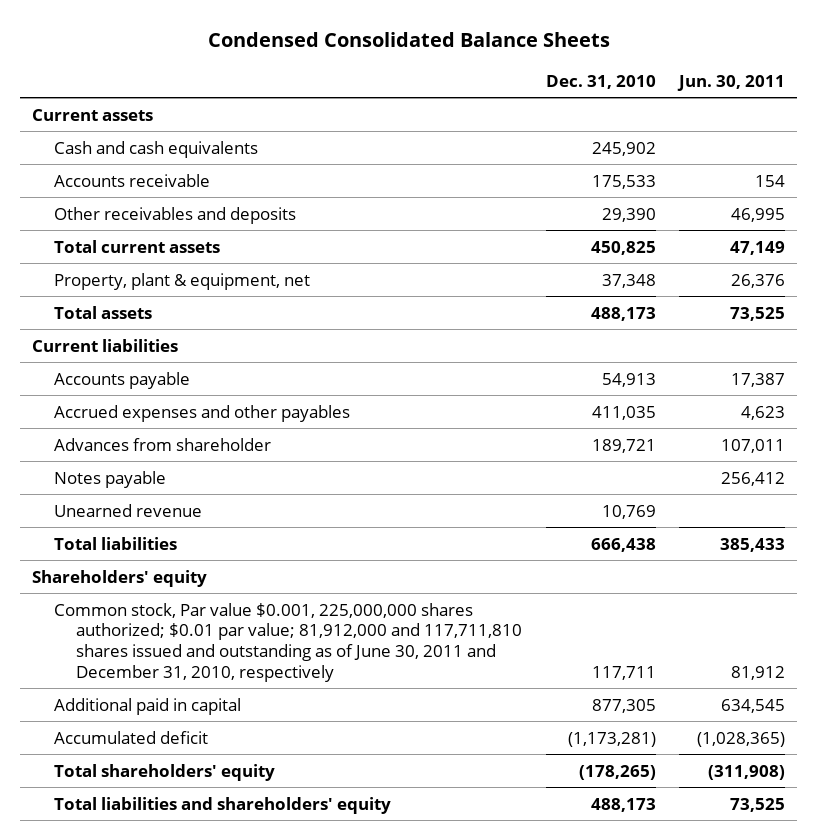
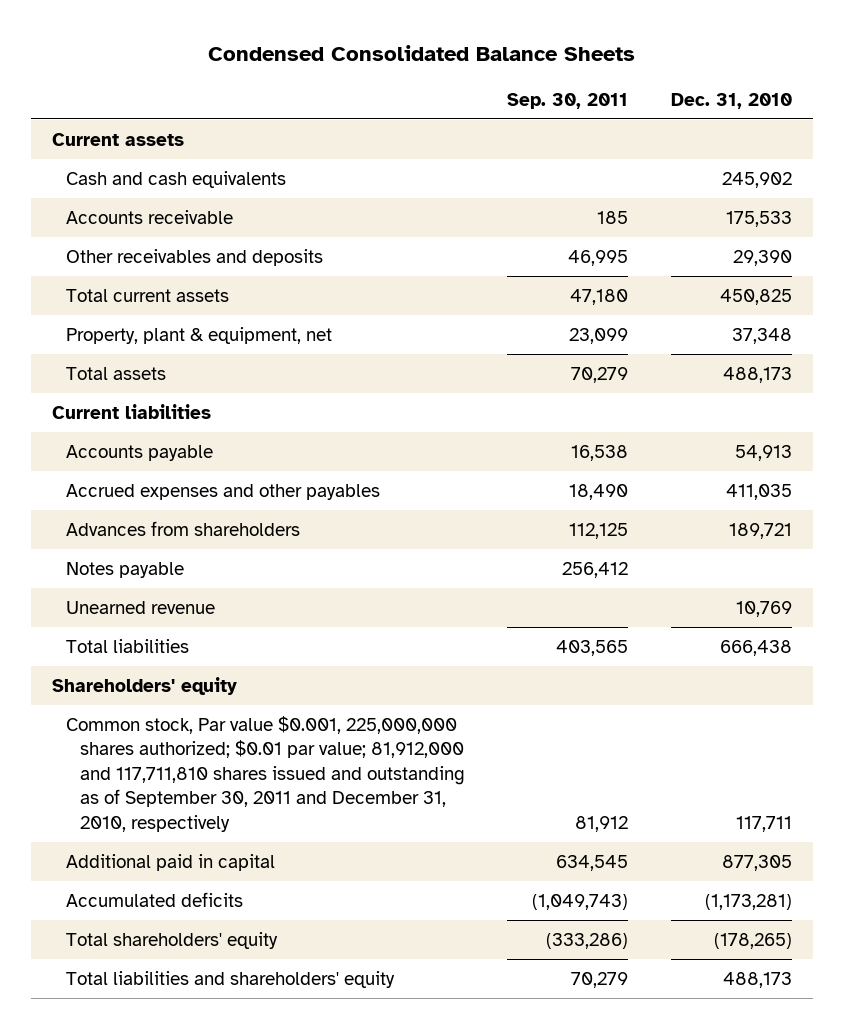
[677,74,786,91] Jun. 30, 2011 -> none
none -> [507,92,629,109] Sep. 30, 2011
[54,437,272,451] Advances from shareholder -> [66,521,301,537] Advances from shareholders
[54,602,523,682] Common stock, Par value $0.001, 225,000,000 shares authorized; $0.01 par value; 81,912,000 and 117,711,810 shares issued and outstanding as of June 30, 2011 and December 31, 2010, respectively -> [66,716,466,832] Common stock, Par value $0.001, 225,000,000 shares authorized; $0.01 par value; 81,912,000 and 117,711,810 shares issued and outstanding as of September 30, 2011 and December 31, 2010, respectively
[54,730,209,744] Accumulated deficit -> [66,892,244,908] Accumulated deficits

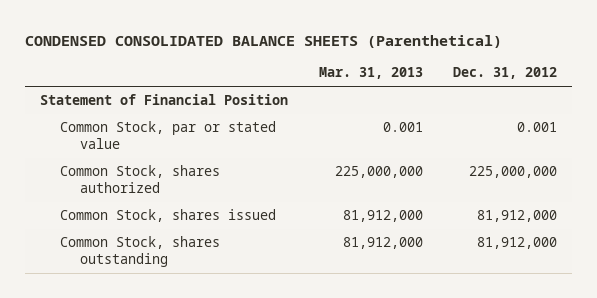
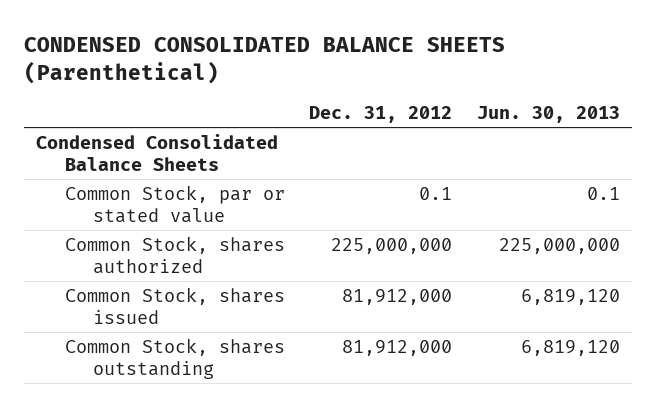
[318,67,423,80] Mar. 31, 2013 -> none
none -> [476,105,620,123] Jun. 30, 2013
[40,94,289,106] Statement of Financial Position -> none
none -> [36,134,279,171] Condensed Consolidated Balance Sheets
[516,122,557,133] 0.001 -> [419,187,453,201] 0.1

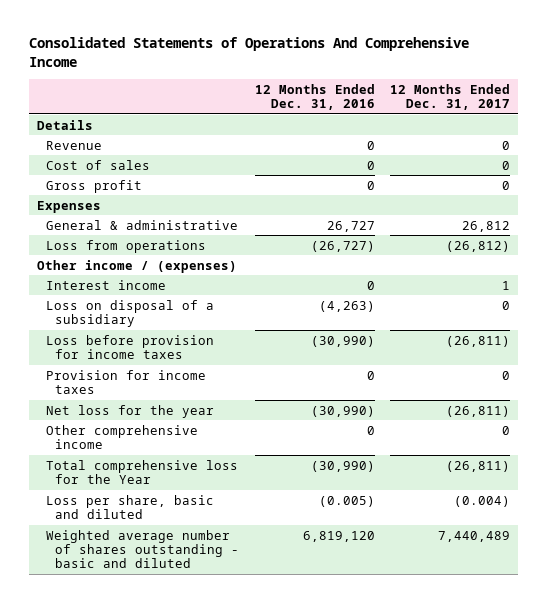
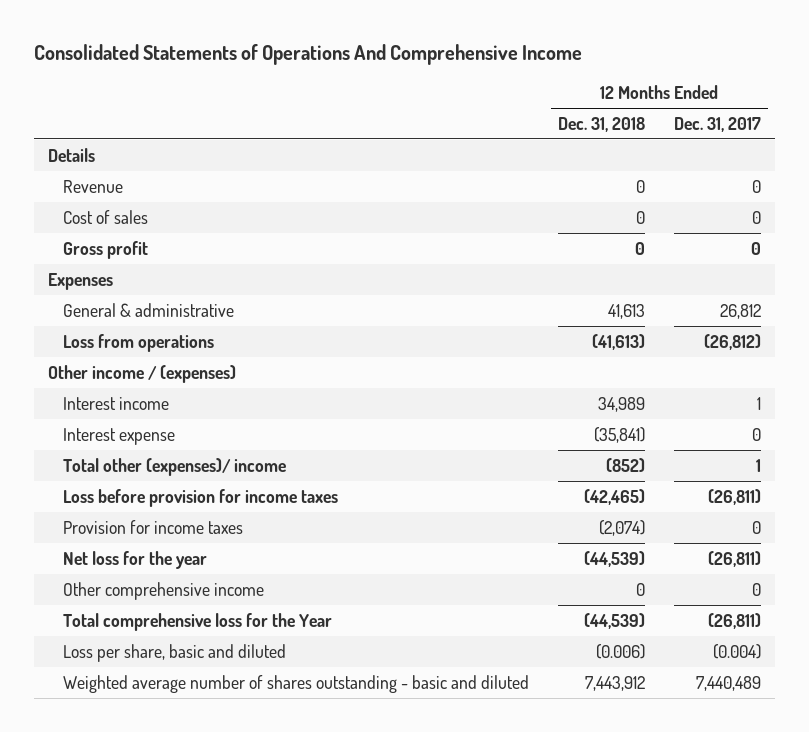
[254,83,375,110] 12 Months Ended Dec. 31, 2016 -> none
none -> [557,116,645,132] Dec. 31, 2018
[46,299,215,327] Loss on disposal of a subsidiary -> none
none -> [62,427,175,445] Interest expense
none -> [62,457,286,476] Total other (expenses)/ income

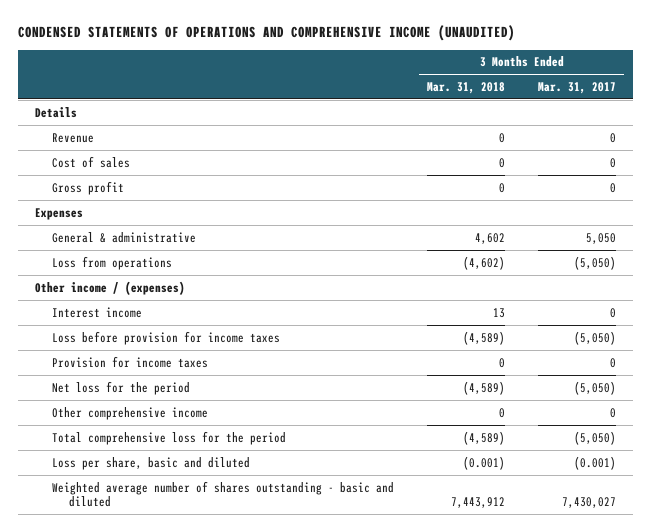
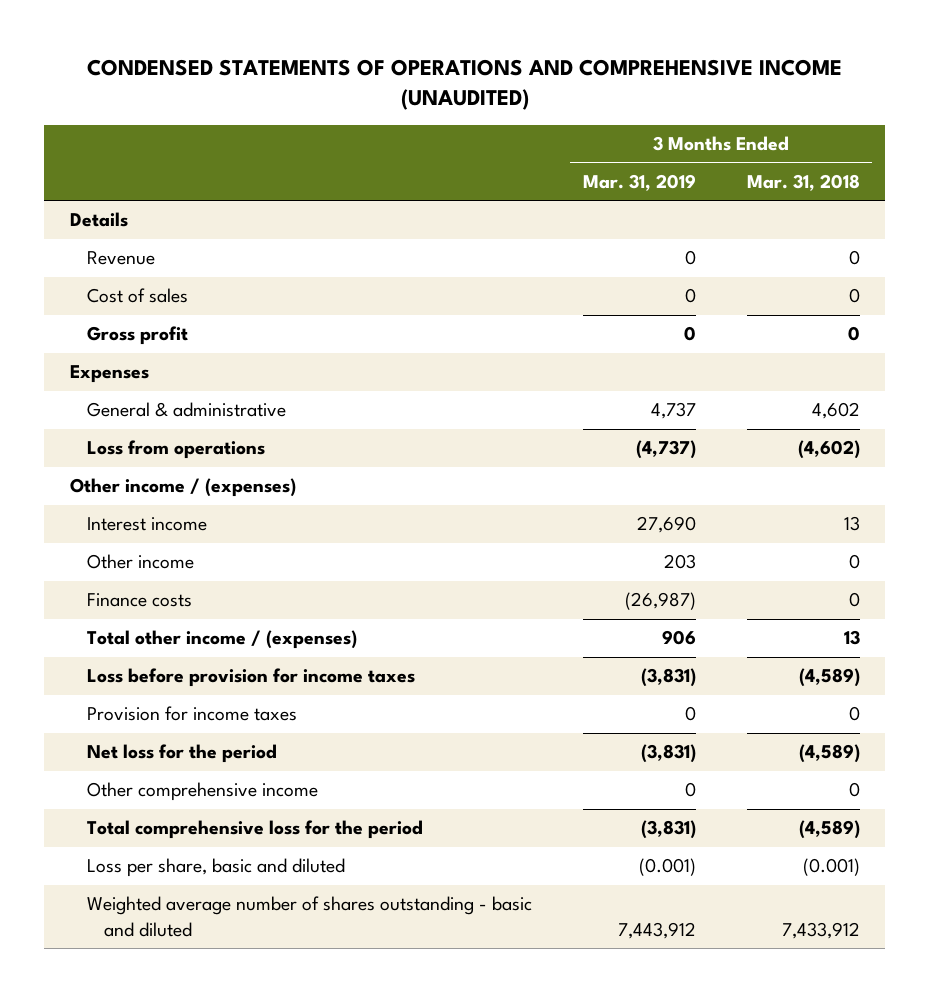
[538,82,617,95] Mar. 31, 2017 -> none
none -> [582,173,696,191] Mar. 31, 2019
none -> [86,554,194,570] Other income
none -> [86,593,192,608] Finance costs
none -> [86,630,357,650] Total other income / (expenses)
[451,497,506,509] 7,443,912 -> [781,921,860,939] 7,433,912

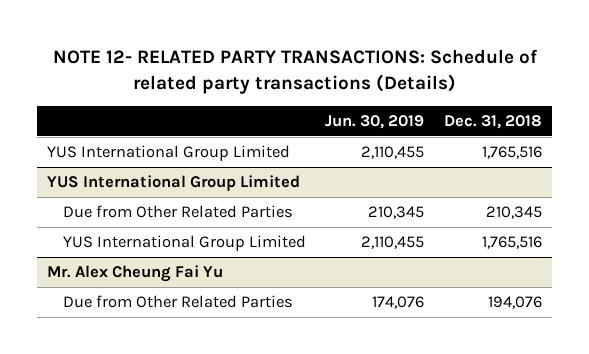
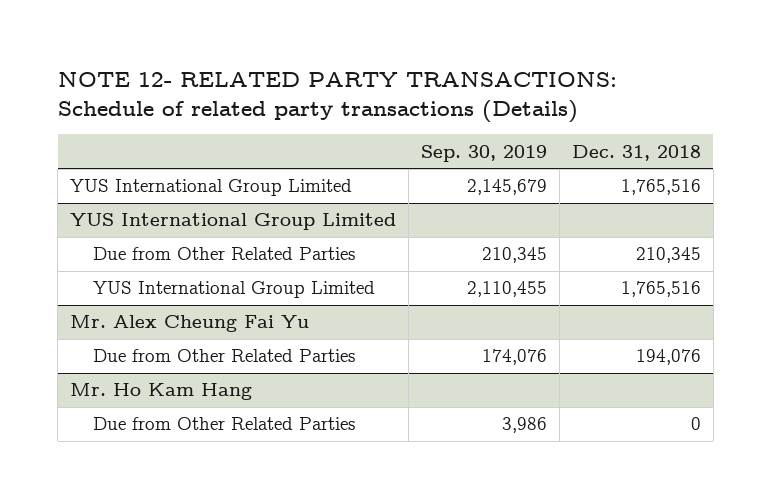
[325,114,425,129] Jun. 30, 2019 -> none
none -> [421,144,548,162] Sep. 30, 2019
none -> [70,383,253,401] Mr. Ho Kam Hang
none -> [93,417,356,431] Due from Other Related Parties

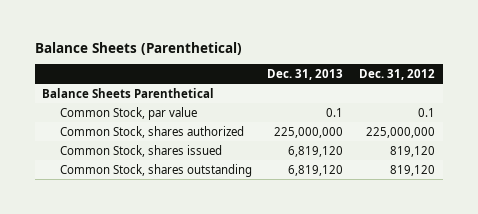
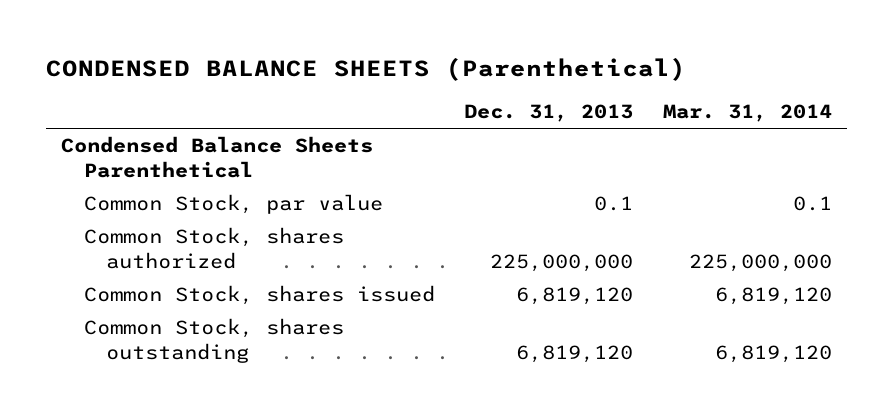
[34,41,242,55] Balance Sheets (Parenthetical) -> [45,56,686,81] CONDENSED BALANCE SHEETS (Parenthetical)
[359,68,436,80] Dec. 31, 2012 -> none
none -> [663,104,833,123] Mar. 31, 2014
[42,87,215,98] Balance Sheets Parenthetical -> [60,136,373,178] Condensed Balance Sheets Parenthetical

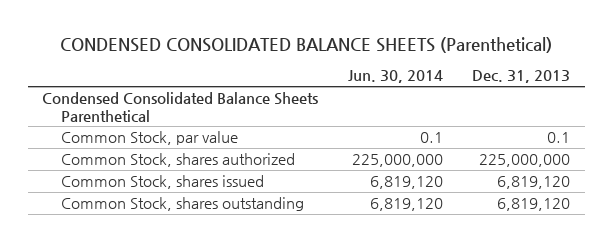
[45,56,686,81] CONDENSED BALANCE SHEETS (Parenthetical) -> [60,36,553,53] CONDENSED CONSOLIDATED BALANCE SHEETS (Parenthetical)
[663,104,833,123] Mar. 31, 2014 -> none
none -> [347,70,443,84] Jun. 30, 2014
[60,136,373,178] Condensed Balance Sheets Parenthetical -> [42,91,319,122] Condensed Consolidated Balance Sheets Parenthetical

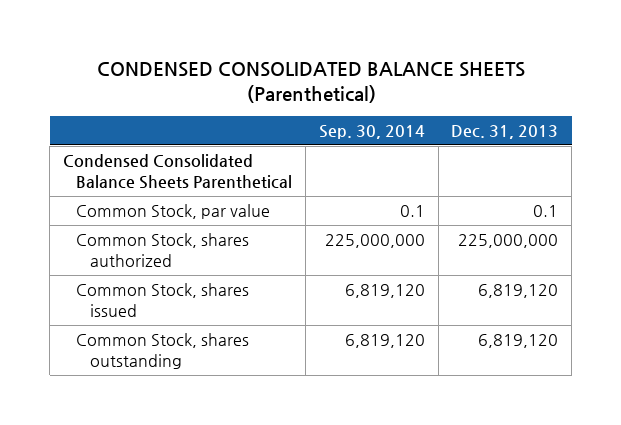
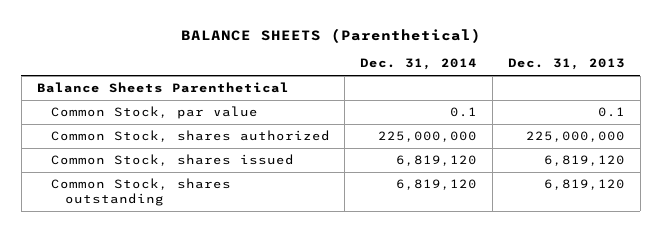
[96,61,525,104] CONDENSED CONSOLIDATED BALANCE SHEETS (Parenthetical) -> [180,27,481,43] BALANCE SHEETS (Parenthetical)
[318,125,425,140] Sep. 30, 2014 -> none
none -> [360,58,478,71] Dec. 31, 2014
[62,154,293,190] Condensed Consolidated Balance Sheets Parenthetical -> [36,81,289,93] Balance Sheets Parenthetical

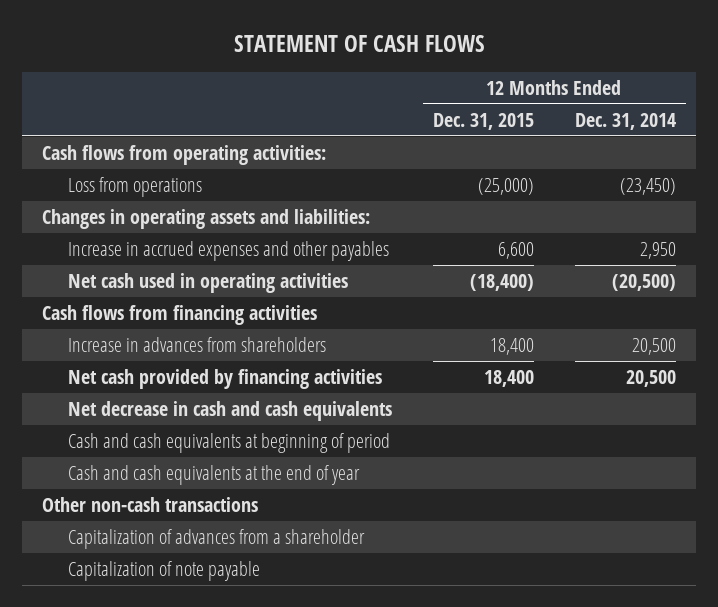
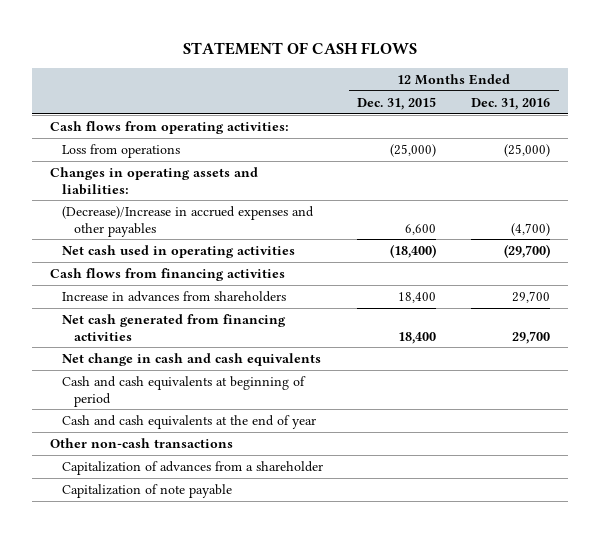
[574,112,676,130] Dec. 31, 2014 -> none
none -> [471,97,551,110] Dec. 31, 2016
[67,240,389,261] Increase in accrued expenses and other payables -> [61,205,314,237] (Decrease)/Increase in accrued expenses and other payables
[67,368,382,389] Net cash provided by financing activities -> [61,313,286,341] Net cash generated from financing activities
[67,400,392,421] Net decrease in cash and cash equivalents -> [61,352,321,366] Net change in cash and cash equivalents

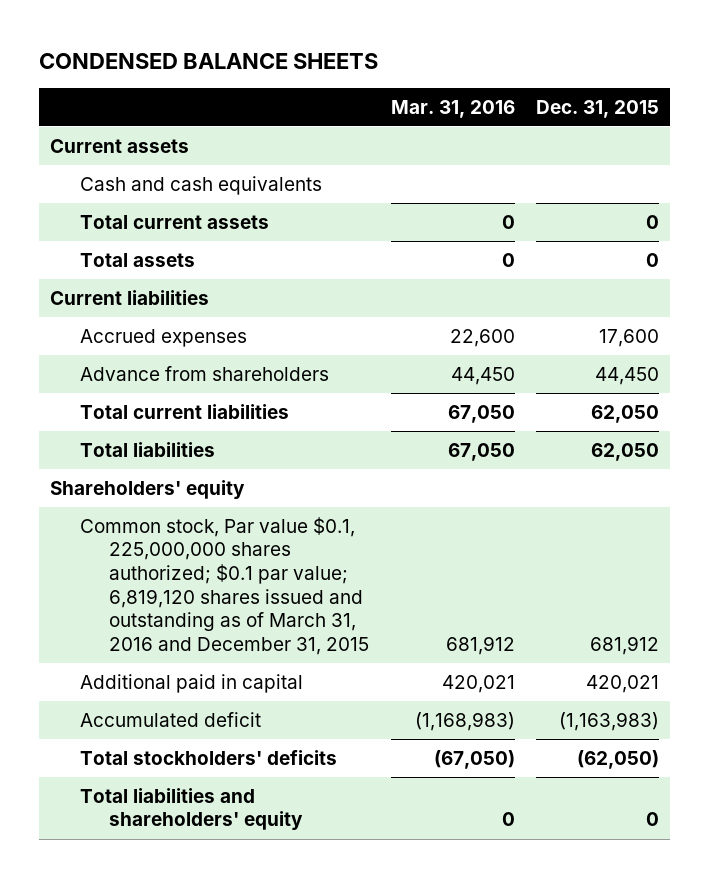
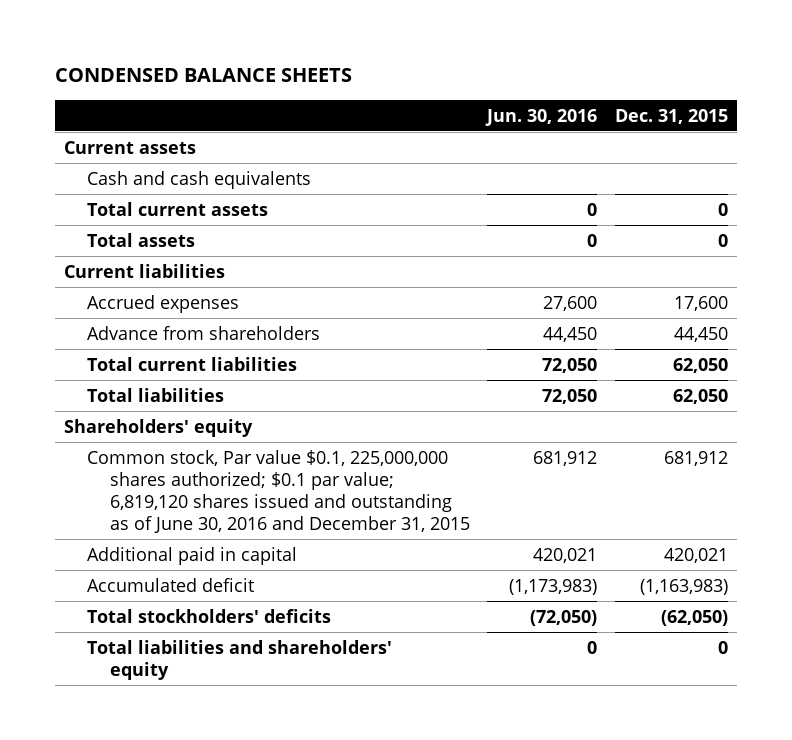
[390,99,515,118] Mar. 31, 2016 -> none
none -> [485,108,598,126] Jun. 30, 2016
[79,516,369,655] Common stock, Par value $0.1, 225,000,000 shares authorized; $0.1 par value; 6,819,120 shares issued and outstanding as of March 31, 2016 and December 31, 2015 -> [86,449,470,533] Common stock, Par value $0.1, 225,000,000 shares authorized; $0.1 par value; 6,819,120 shares issued and outstanding as of June 30, 2016 and December 31, 2015

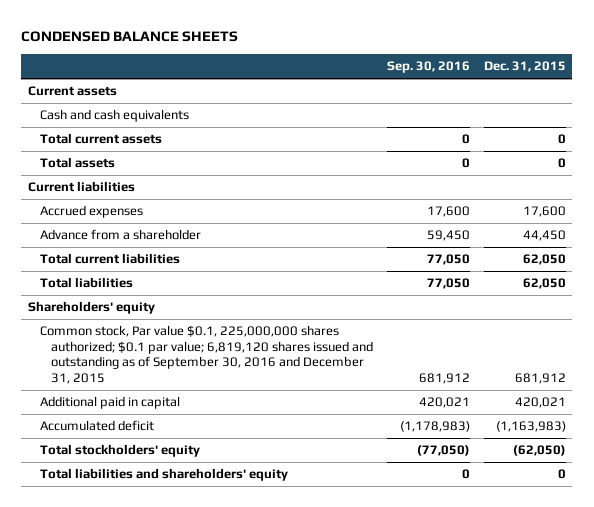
[485,108,598,126] Jun. 30, 2016 -> none
none -> [386,61,470,74] Sep. 30, 2016
[86,325,320,340] Advance from shareholders -> [39,229,201,241] Advance from a shareholder
[86,449,470,533] Common stock, Par value $0.1, 225,000,000 shares authorized; $0.1 par value; 6,819,120 shares issued and outstanding as of June 30, 2016 and December 31, 2015 -> [39,325,373,384] Common stock, Par value $0.1, 225,000,000 shares authorized; $0.1 par value; 6,819,120 shares issued and outstanding as of September 30, 2016 and December 31, 2015
[86,608,331,623] Total stockholders' deficits -> [39,444,200,458] Total stockholders' equity

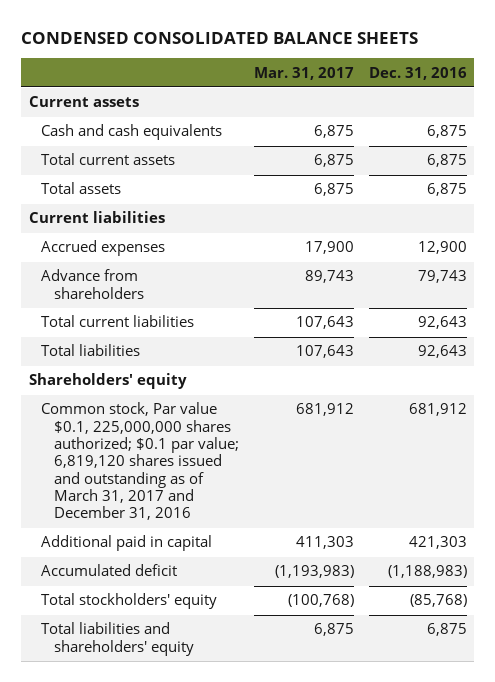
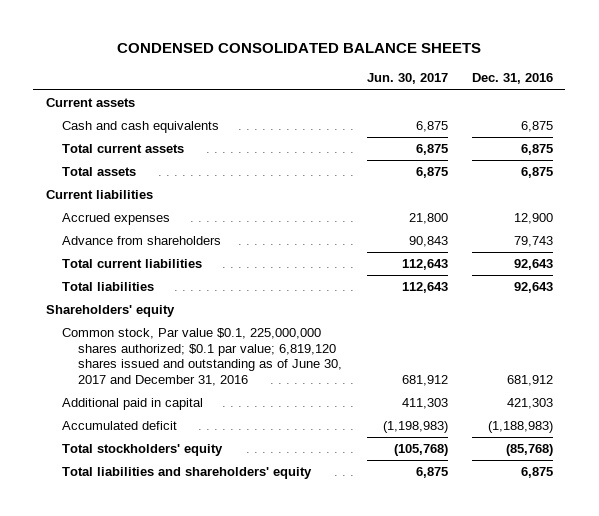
[253,66,354,80] Mar. 31, 2017 -> none
none -> [366,73,448,85] Jun. 30, 2017
[41,402,240,521] Common stock, Par value $0.1, 225,000,000 shares authorized; $0.1 par value; 6,819,120 shares issued and outstanding as of March 31, 2017 and December 31, 2016 -> [61,328,342,386] Common stock, Par value $0.1, 225,000,000 shares authorized; $0.1 par value; 6,819,120 shares issued and outstanding as of June 30, 2017 and December 31, 2016

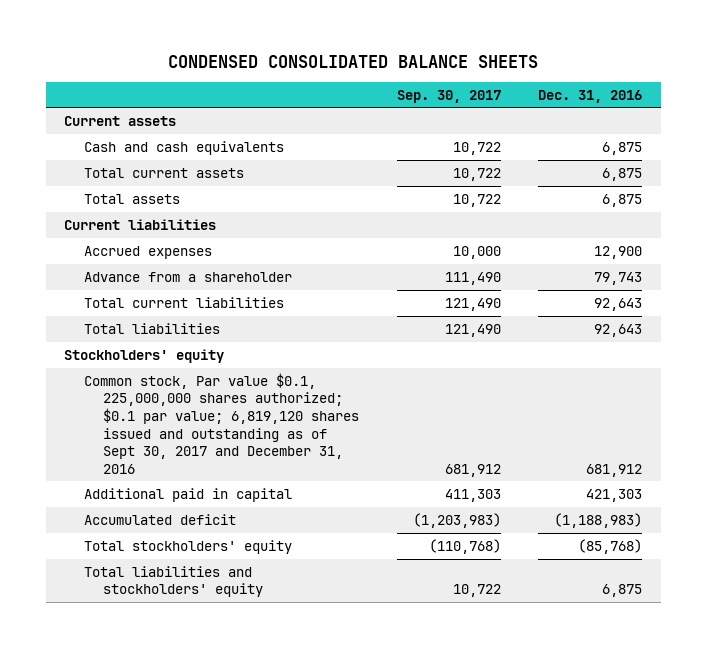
[366,73,448,85] Jun. 30, 2017 -> none
none -> [396,89,501,103] Sep. 30, 2017
[61,236,221,246] Advance from shareholders -> [83,271,292,282] Advance from a shareholder
[45,305,175,318] Shareholders' equity -> [64,348,225,363] Stockholders' equity
[61,328,342,386] Common stock, Par value $0.1, 225,000,000 shares authorized; $0.1 par value; 6,819,120 shares issued and outstanding as of June 30, 2017 and December 31, 2016 -> [83,372,360,474] Common stock, Par value $0.1, 225,000,000 shares authorized; $0.1 par value; 6,819,120 shares issued and outstanding as of Sept 30, 2017 and December 31, 2016
[61,467,312,480] Total liabilities and shareholders' equity -> [83,565,264,598] Total liabilities and stockholders' equity

